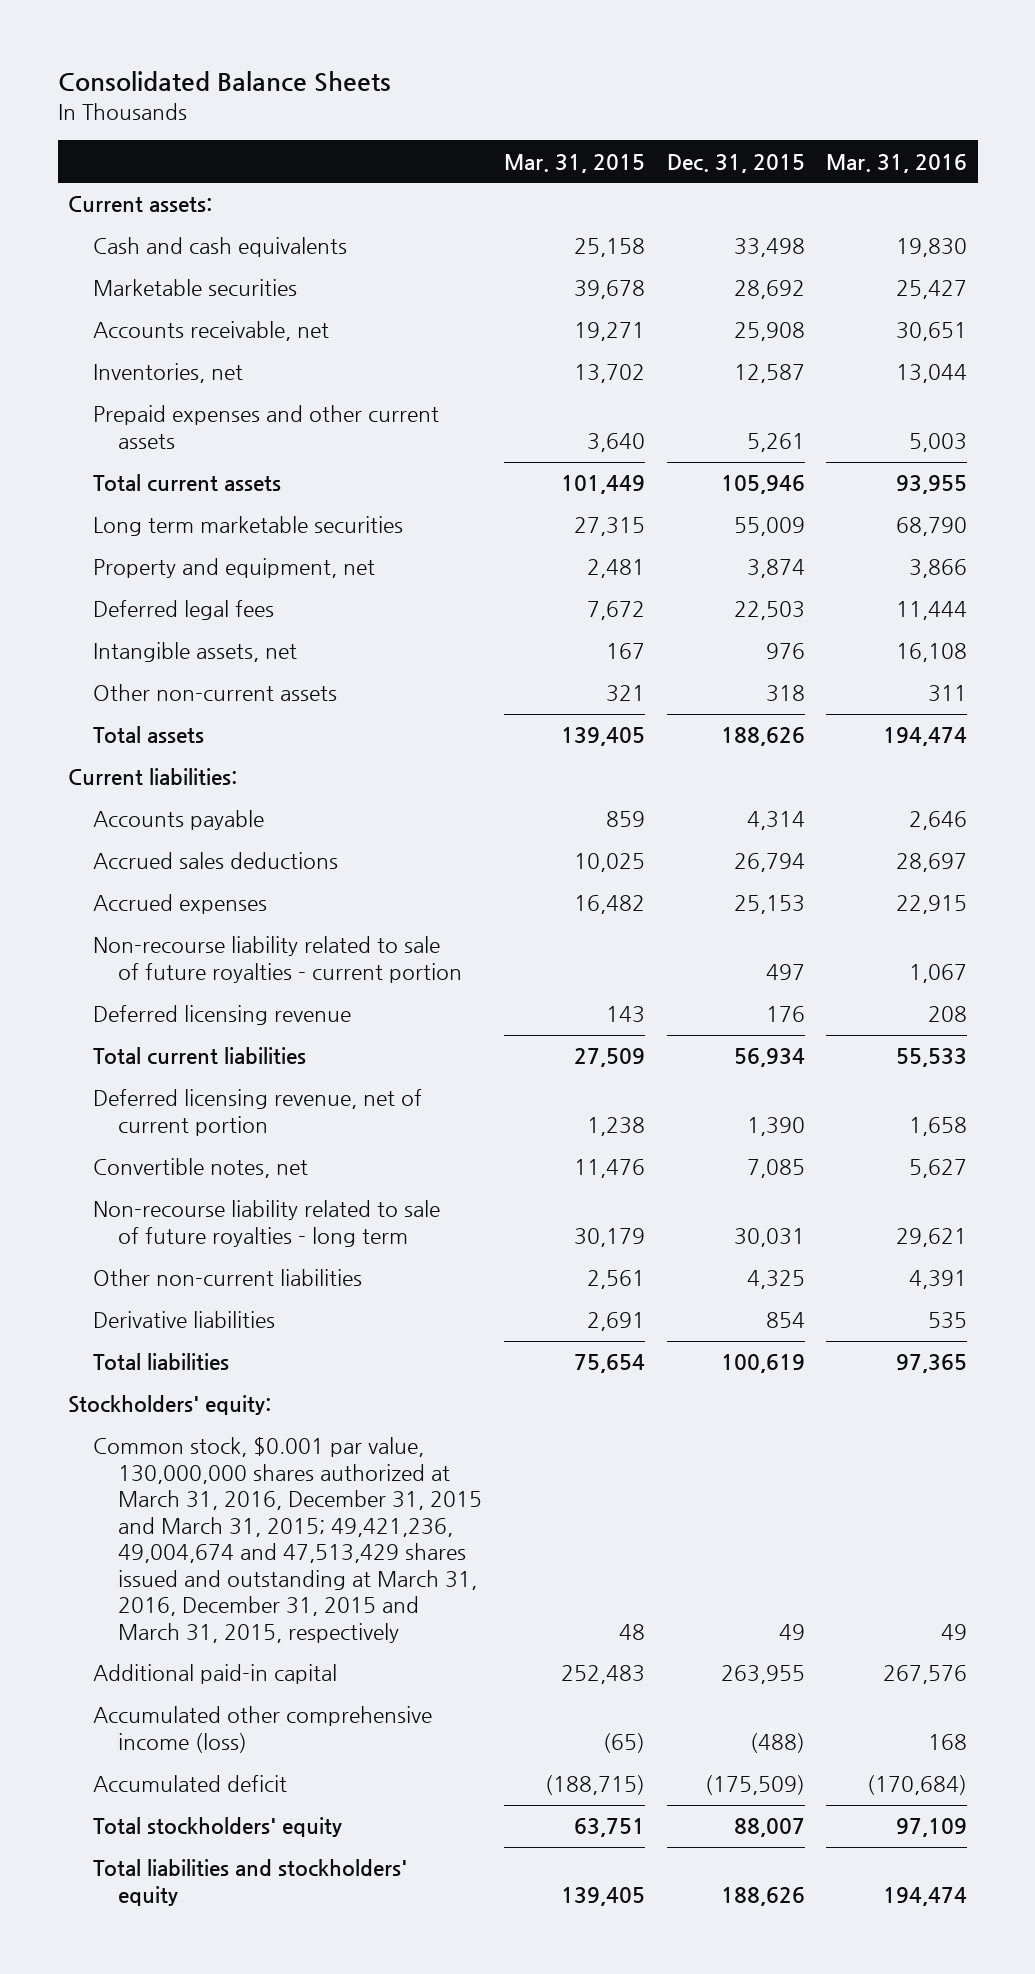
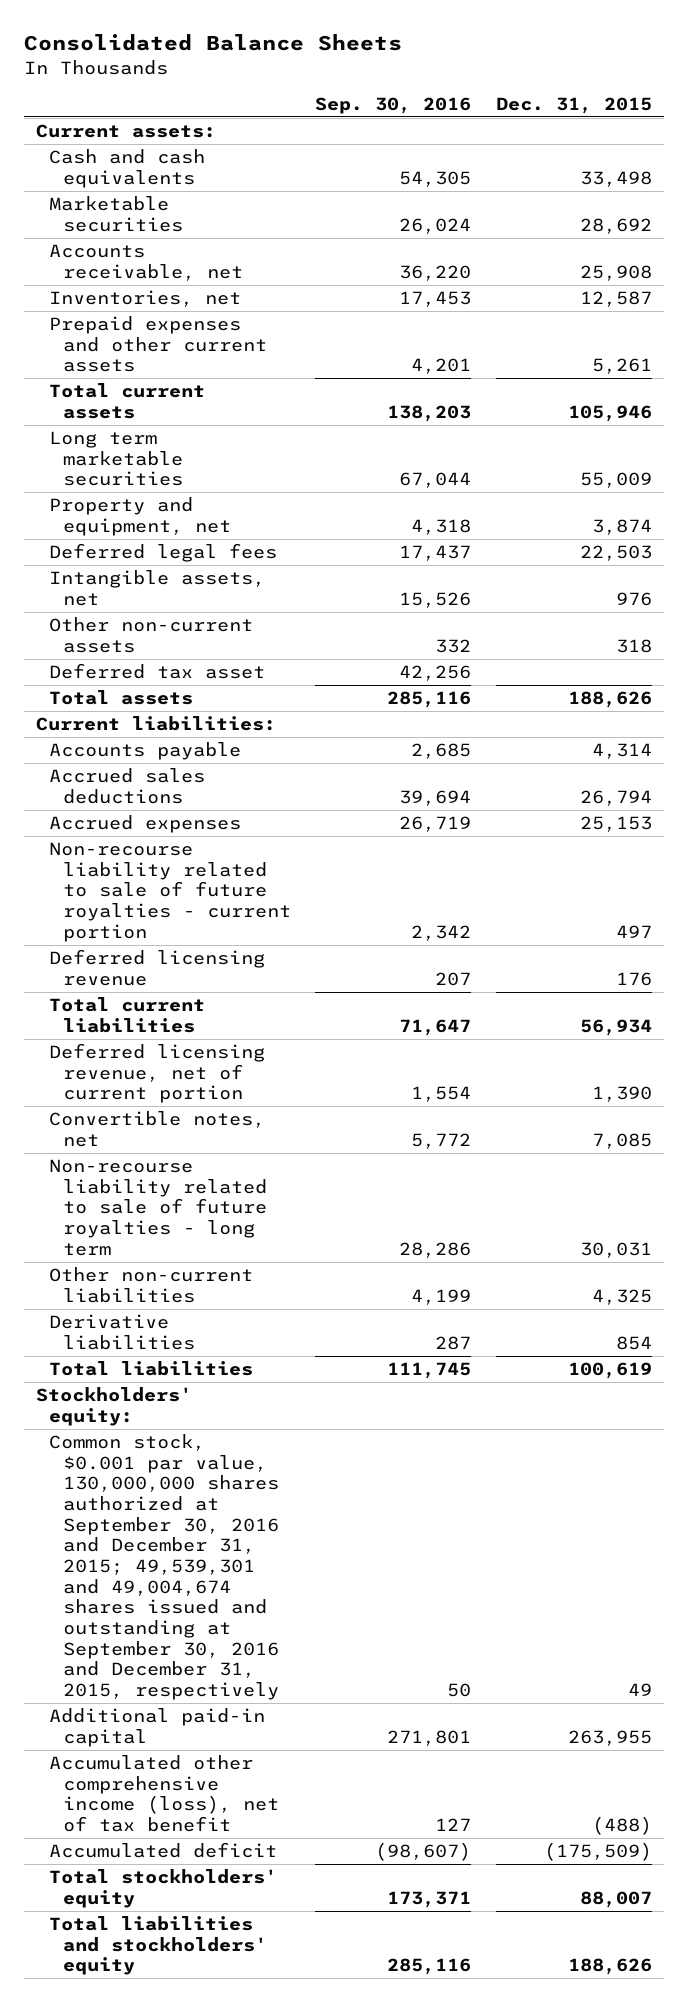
[503,153,645,173] Mar. 31, 2015 -> none
[826,153,968,173] Mar. 31, 2016 -> none
none -> [315,96,472,114] Sep. 30, 2016
none -> [49,663,266,680] Deferred tax asset
[93,1437,483,1643] Common stock, $0.001 par value, 130,000,000 shares authorized at March 31, 2016, December 31, 2015 and March 31, 2015; 49,421,236, 49,004,674 and 47,513,429 shares issued and outstanding at March 31, 2016, December 31, 2015 and March 31, 2015, respectively -> [49,1434,279,1701] Common stock, $0.001 par value, 130,000,000 shares authorized at September 30, 2016 and December 31, 2015; 49,539,301 and 49,004,674 shares issued and outstanding at September 30, 2016 and December 31, 2015, respectively
[93,1706,433,1753] Accumulated other comprehensive income (loss) -> [49,1755,279,1833] Accumulated other comprehensive income (loss), net of tax benefit

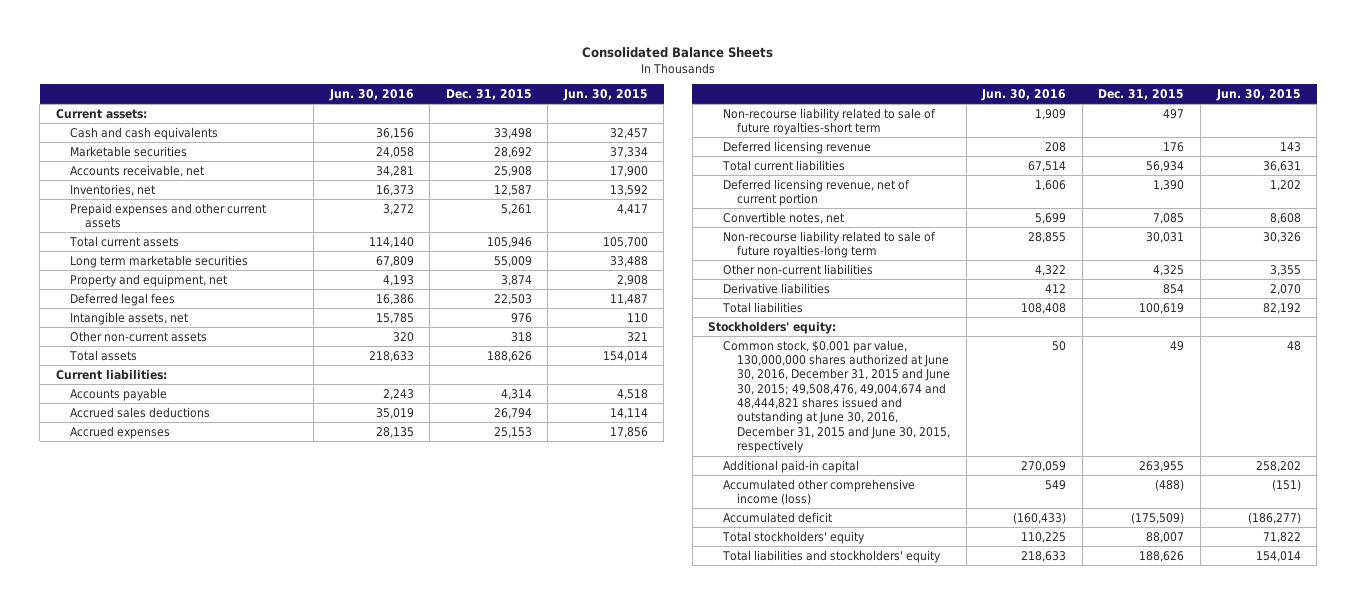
[315,96,472,114] Sep. 30, 2016 -> none
none -> [328,89,414,102] Jun. 30, 2016
none -> [562,89,648,102] Jun. 30, 2015
[49,663,266,680] Deferred tax asset -> none
[49,842,291,942] Non-recourse liability related to sale of future royalties - current portion -> [722,107,936,136] Non-recourse liability related to sale of future royalties-short term
[49,1159,267,1256] Non-recourse liability related to sale of future royalties - long term -> [722,230,936,259] Non-recourse liability related to sale of future royalties-long term
[49,1434,279,1701] Common stock, $0.001 par value, 130,000,000 shares authorized at September 30, 2016 and December 31, 2015; 49,539,301 and 49,004,674 shares issued and outstanding at September 30, 2016 and December 31, 2015, respectively -> [722,339,951,454] Common stock, $0.001 par value, 130,000,000 shares authorized at June 30, 2016, December 31, 2015 and June 30, 2015; 49,508,476, 49,004,674 and 48,444,821 shares issued and outstanding at June 30, 2016, December 31, 2015 and June 30, 2015, respectively
[49,1755,279,1833] Accumulated other comprehensive income (loss), net of tax benefit -> [722,478,915,506] Accumulated other comprehensive income (loss)

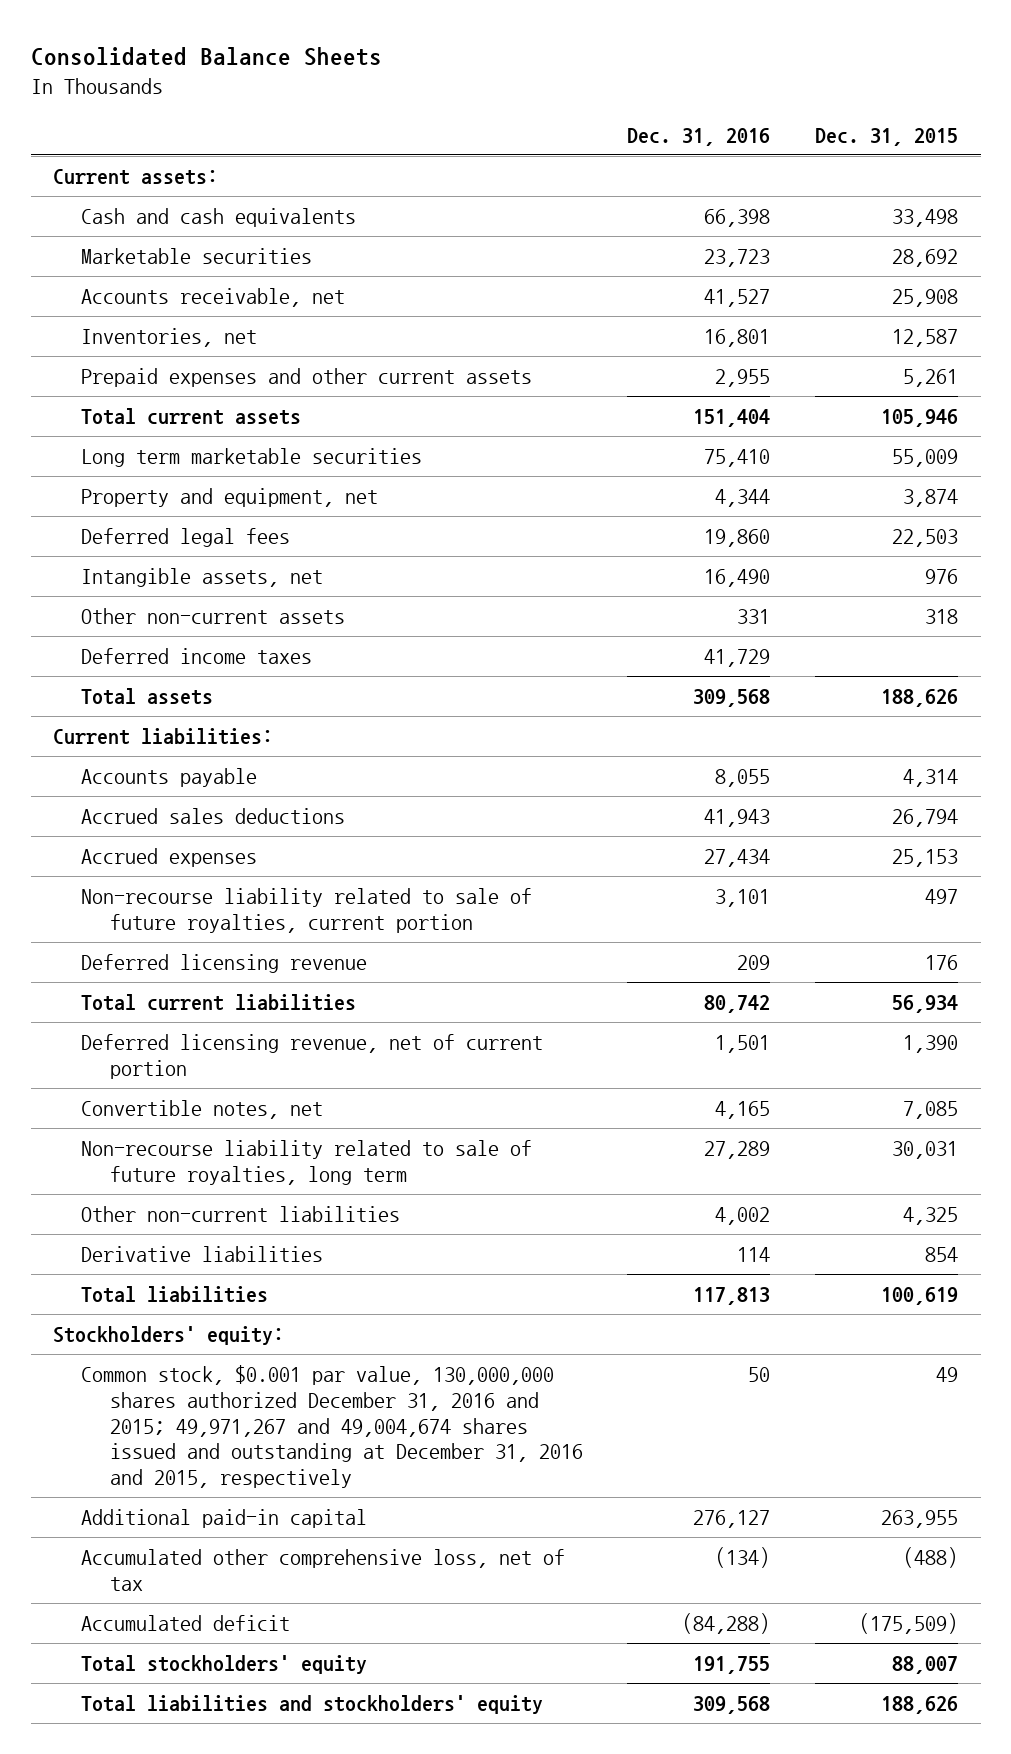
[328,89,414,102] Jun. 30, 2016 -> none
[562,89,648,102] Jun. 30, 2015 -> none
none -> [627,127,771,146] Dec. 31, 2016
none -> [81,647,313,664] Deferred income taxes
[722,107,936,136] Non-recourse liability related to sale of future royalties-short term -> [81,887,533,933] Non-recourse liability related to sale of future royalties, current portion
[722,230,936,259] Non-recourse liability related to sale of future royalties-long term -> [81,1139,533,1185] Non-recourse liability related to sale of future royalties, long term
[722,339,951,454] Common stock, $0.001 par value, 130,000,000 shares authorized at June 30, 2016, December 31, 2015 and June 30, 2015; 49,508,476, 49,004,674 and 48,444,821 shares issued and outstanding at June 30, 2016, December 31, 2015 and June 30, 2015, respectively -> [81,1364,583,1489] Common stock, $0.001 par value, 130,000,000 shares authorized December 31, 2016 and 2015; 49,971,267 and 49,004,674 shares issued and outstanding at December 31, 2016 and 2015, respectively
[722,478,915,506] Accumulated other comprehensive income (loss) -> [81,1548,566,1591] Accumulated other comprehensive loss, net of tax

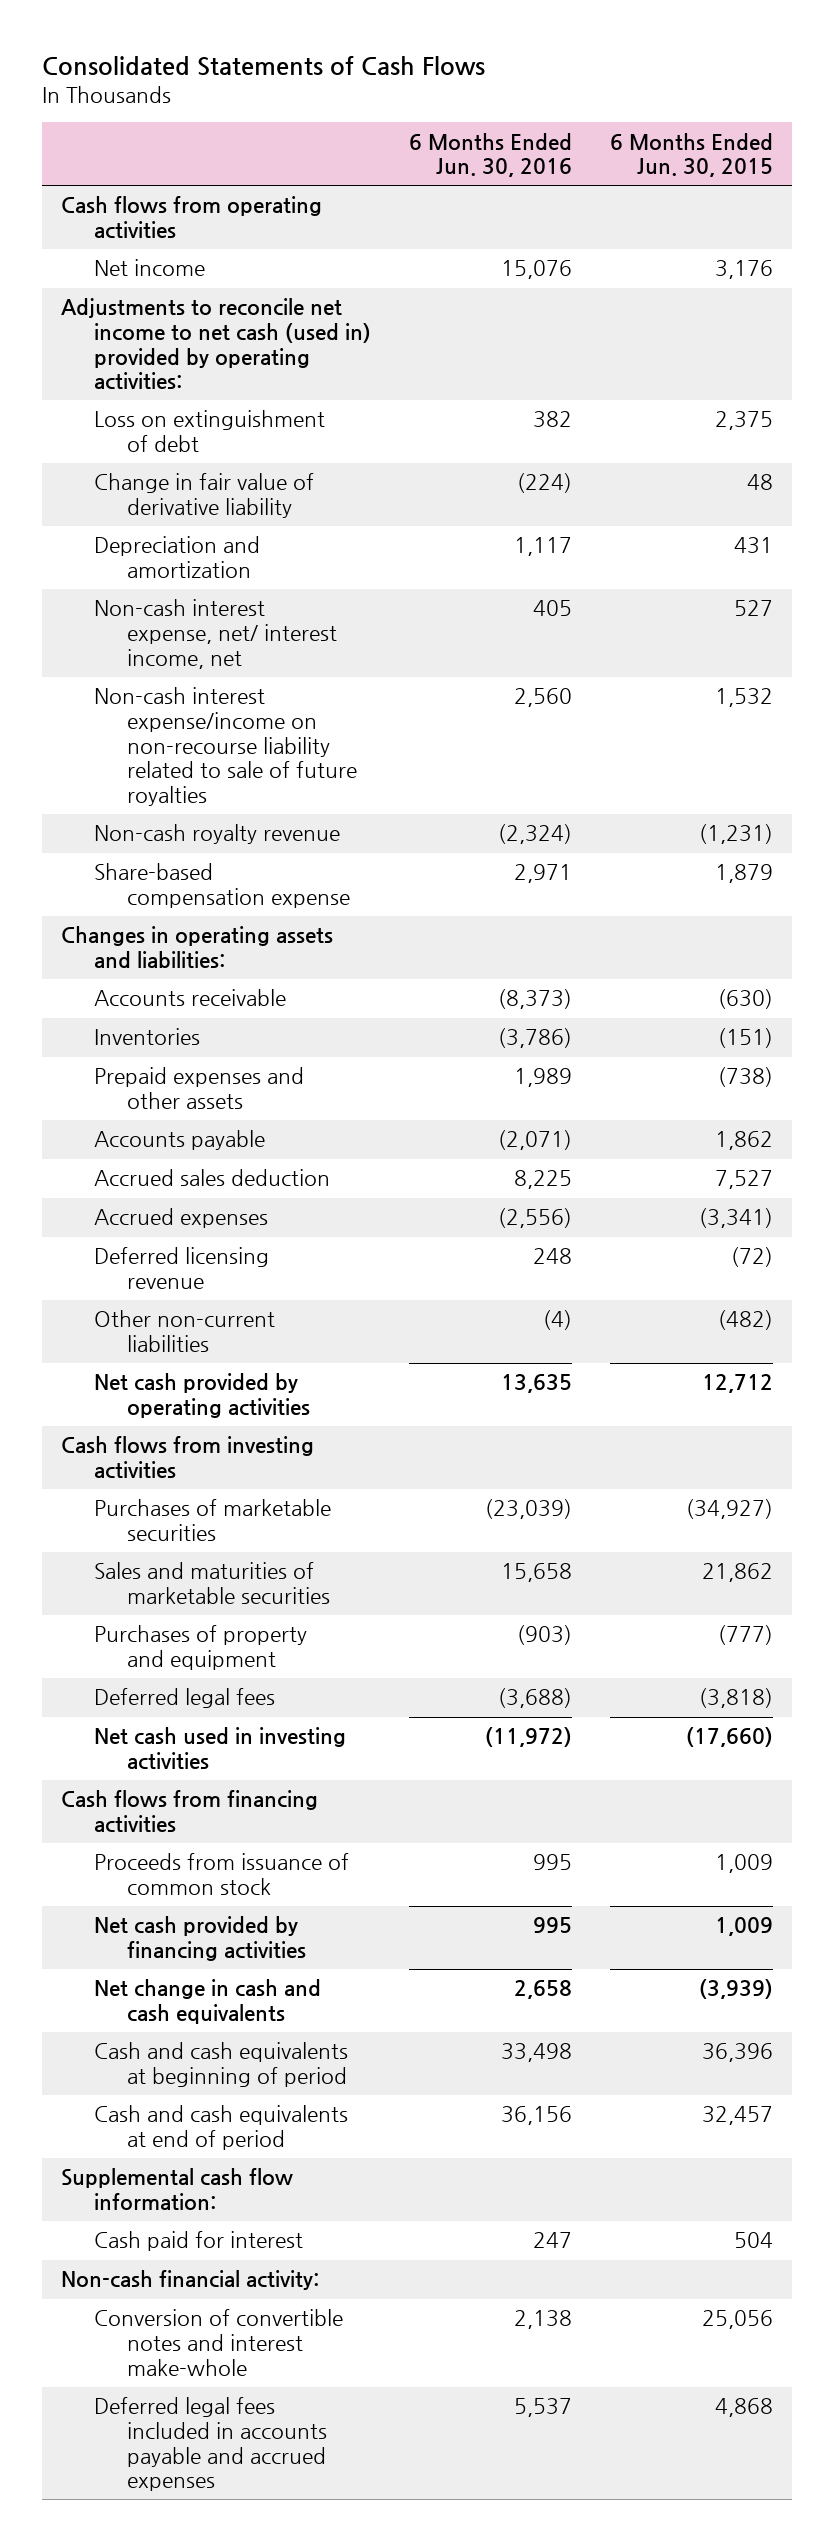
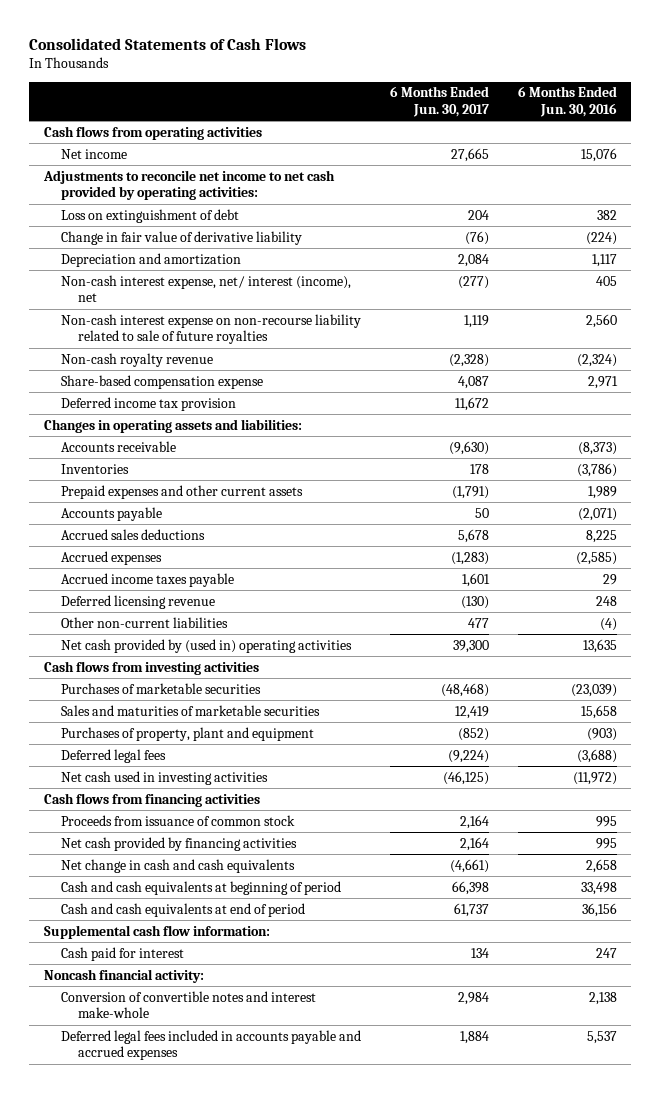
[609,132,773,178] 6 Months Ended Jun. 30, 2015 -> none
none -> [389,86,489,117] 6 Months Ended Jun. 30, 2017
[61,298,371,391] Adjustments to reconcile net income to net cash (used in) provided by operating activities: -> [42,169,335,201] Adjustments to reconcile net income to net cash provided by operating activities:
[93,599,337,669] Non-cash interest expense, net/ interest income, net -> [60,274,351,303] Non-cash interest expense, net/ interest (income), net
[93,687,357,806] Non-cash interest expense/income on non-recourse liability related to sale of future royalties -> [60,313,361,345] Non-cash interest expense on non-recourse liability related to sale of future royalties
none -> [60,396,236,411] Deferred income tax provision
[93,1067,304,1110] Prepaid expenses and other assets -> [60,484,303,499] Prepaid expenses and other current assets
[93,1169,330,1187] Accrued sales deduction -> [60,528,205,540] Accrued sales deductions
[497,1208,572,1229] (2,556) -> [575,551,617,565] (2,585)
none -> [60,572,234,587] Accrued income taxes payable
[93,1373,310,1419] Net cash provided by operating activities -> [60,638,352,653] Net cash provided by (used in) operating activities
[93,1625,307,1671] Purchases of property and equipment -> [60,726,314,741] Purchases of property, plant and equipment
[61,2270,320,2291] Non-cash financial activity: -> [43,968,204,983] Noncash financial activity:

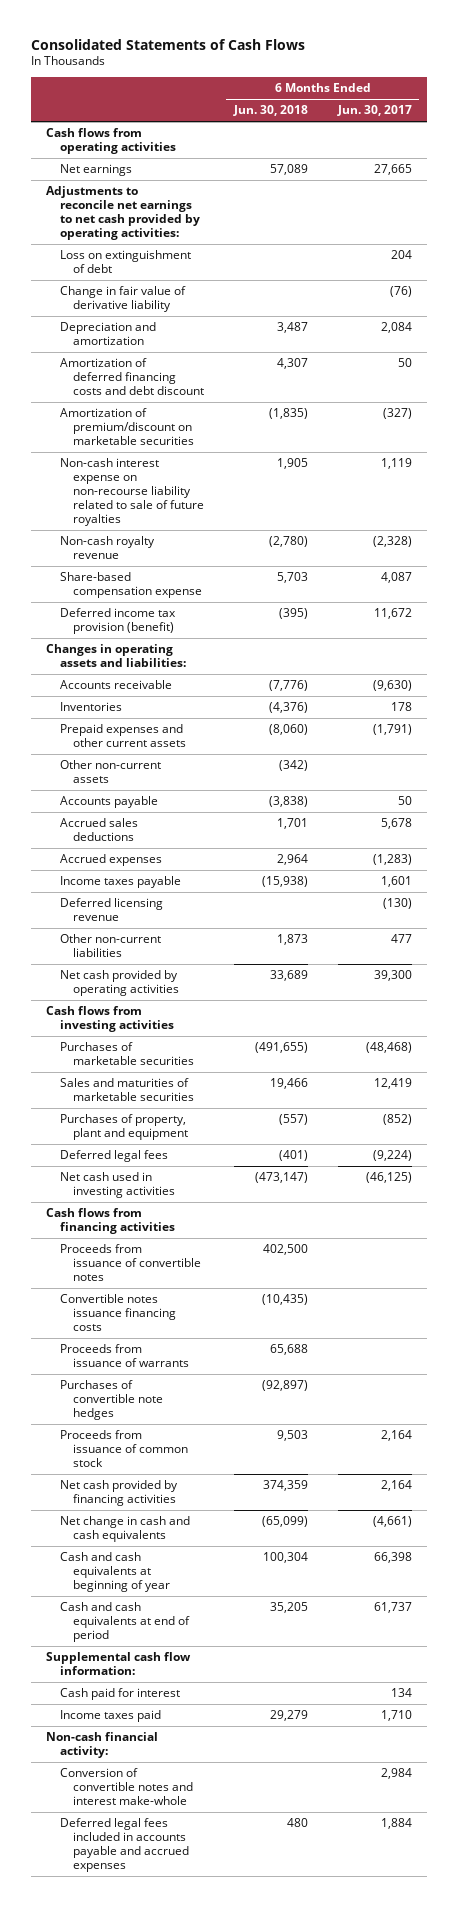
[517,86,617,117] 6 Months Ended Jun. 30, 2016 -> none
none -> [232,105,308,117] Jun. 30, 2018
[60,148,127,159] Net income -> [59,164,132,177] Net earnings
[42,169,335,201] Adjustments to reconcile net income to net cash provided by operating activities: -> [46,186,200,241] Adjustments to reconcile net earnings to net cash provided by operating activities:
[60,274,351,303] Non-cash interest expense, net/ interest (income), net -> none
none -> [59,358,204,396] Amortization of deferred financing costs and debt discount
none -> [59,408,194,446] Amortization of premium/discount on marketable securities
[60,396,236,411] Deferred income tax provision -> [59,608,176,635] Deferred income tax provision (benefit)
none -> [59,760,161,784] Other non-current assets
[60,572,234,587] Accrued income taxes payable -> [59,876,181,889] Income taxes payable
[60,638,352,653] Net cash provided by (used in) operating activities -> [59,970,179,997] Net cash provided by operating activities
none -> [59,1244,201,1282] Proceeds from issuance of convertible notes
none -> [59,1294,176,1332] Convertible notes issuance financing costs
none -> [59,1344,189,1368] Proceeds from issuance of warrants
none -> [59,1380,163,1421] Purchases of convertible note hedges
[60,880,341,895] Cash and cash equivalents at beginning of period -> [59,1552,170,1593] Cash and cash equivalents at beginning of year
none -> [59,1710,161,1723] Income taxes paid
[43,968,204,983] Noncash financial activity: -> [46,1732,159,1759] Non-cash financial activity:

